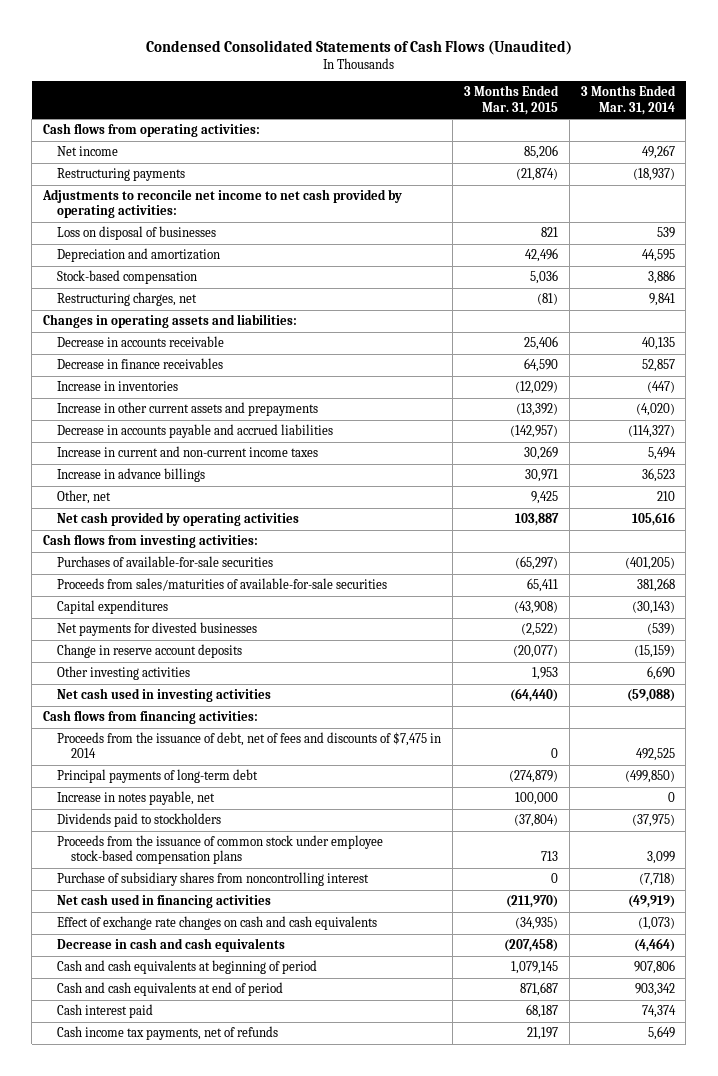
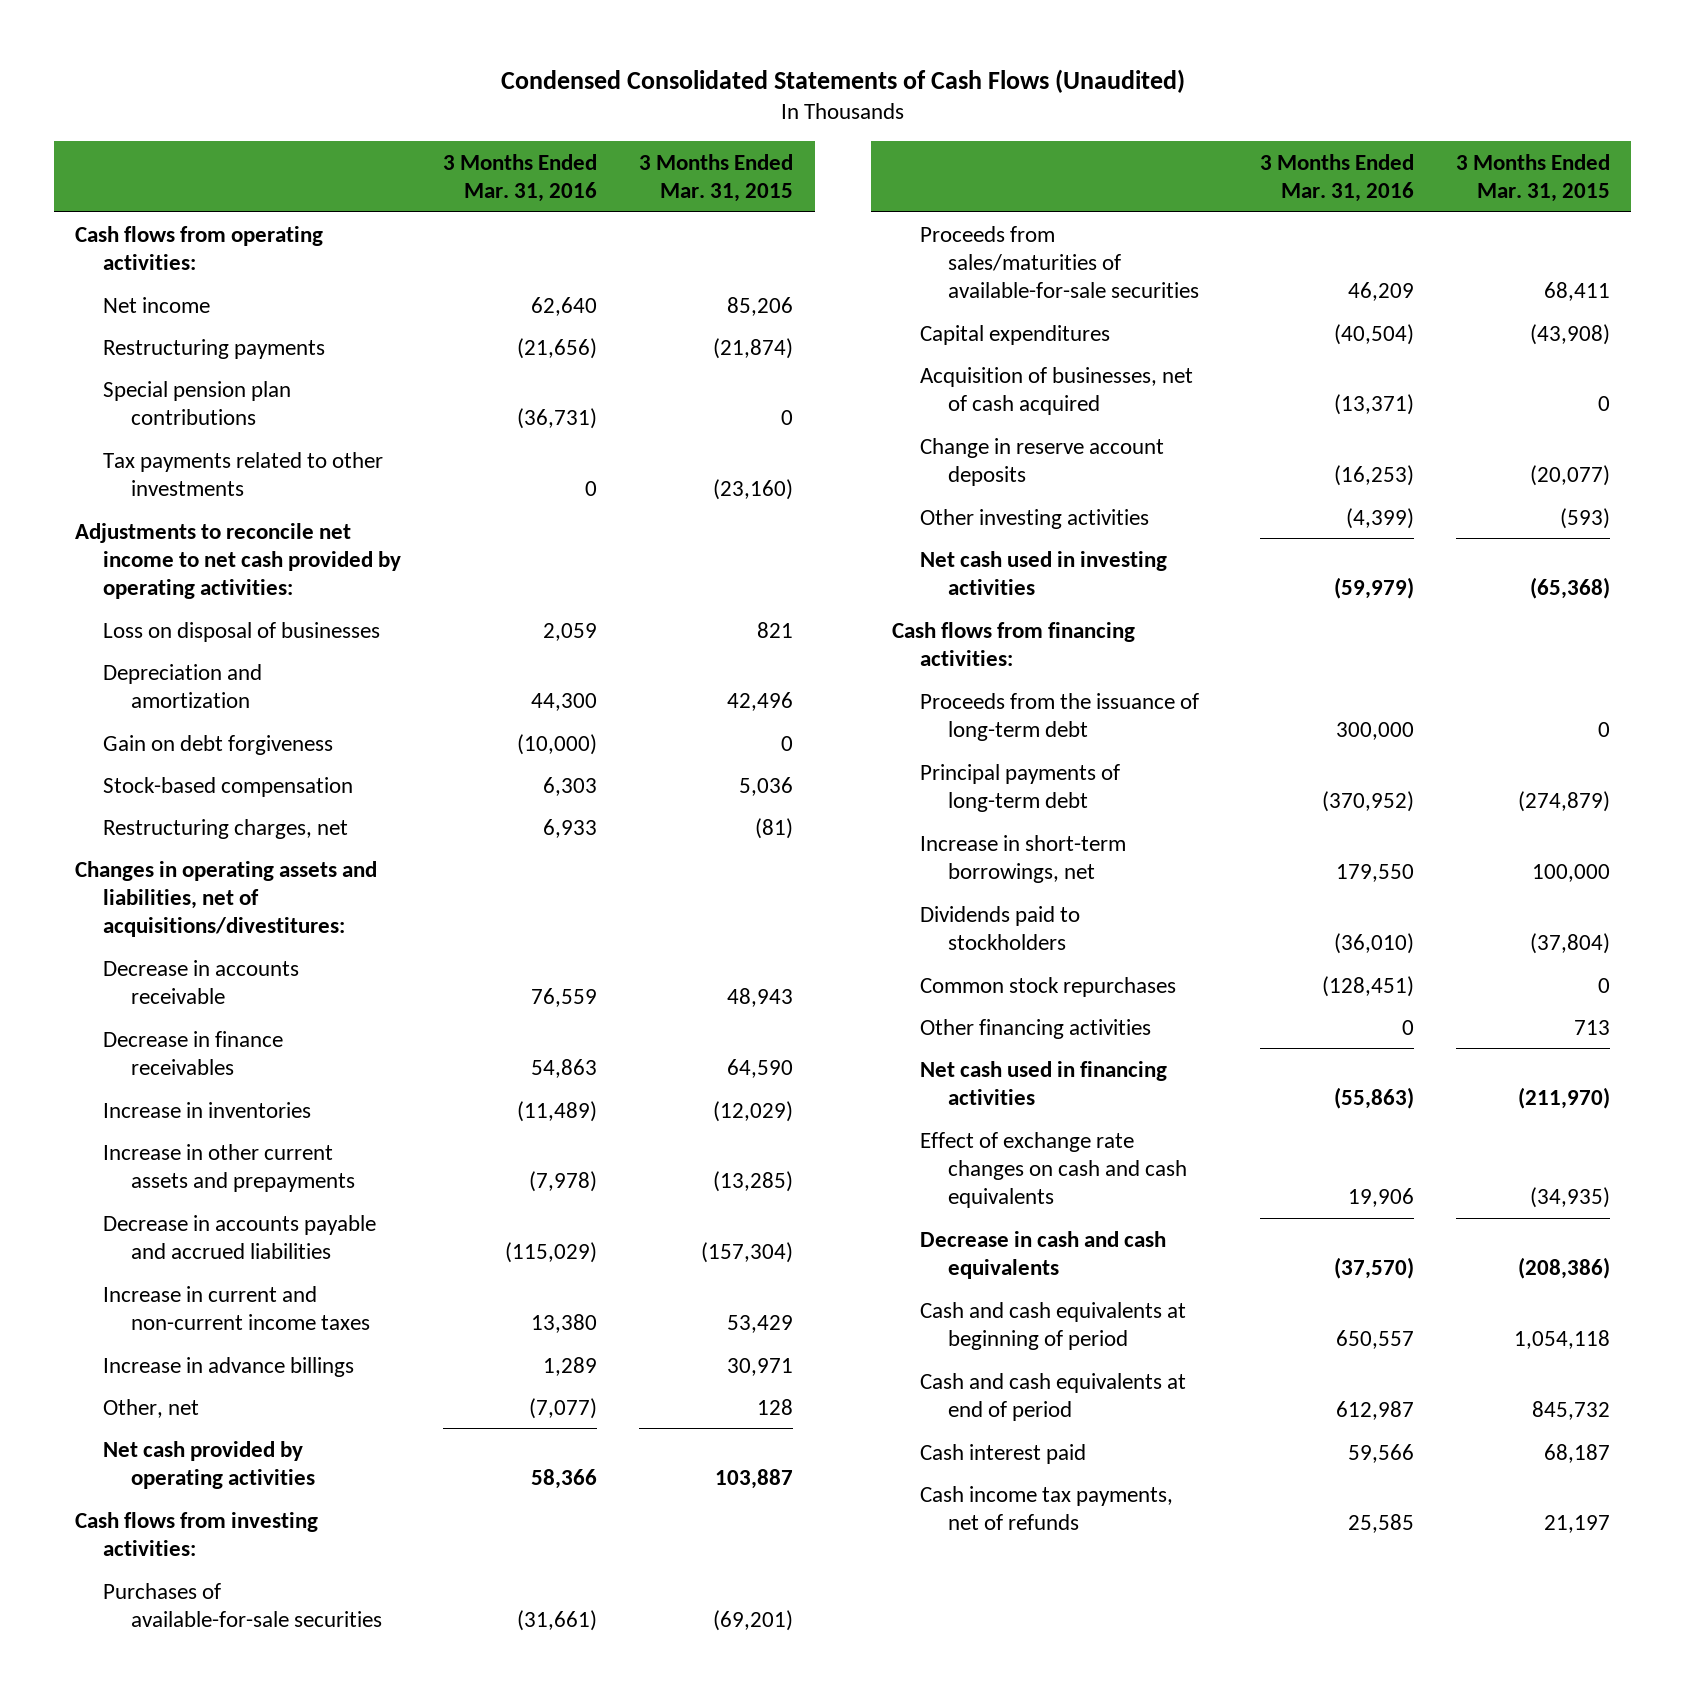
[580,85,676,115] 3 Months Ended Mar. 31, 2014 -> none
none -> [443,153,598,203] 3 Months Ended Mar. 31, 2016
none -> [102,380,291,425] Special pension plan contributions
none -> [102,451,383,496] Tax payments related to other investments
none -> [102,734,333,755] Gain on debt forgiveness
[43,314,298,329] Changes in operating assets and liabilities: -> [74,860,377,937] Changes in operating assets and liabilities, net of acquisitions/divestitures:
[523,336,558,351] 25,406 -> [727,987,794,1007] 48,943
[515,403,558,417] (13,392) -> [713,1170,794,1192] (13,285)
[509,425,558,439] (142,957) -> [701,1241,794,1263] (157,304)
[523,446,558,461] 30,269 -> [727,1314,794,1333] 53,429
[530,491,558,505] 9,425 -> [757,1398,794,1415] 128
[514,556,558,571] (65,297) -> [713,1609,794,1631] (69,201)
[526,578,558,593] 65,411 -> [1544,281,1611,301] 68,411
[57,622,258,637] Net payments for divested businesses -> none
none -> [919,366,1193,415] Acquisition of businesses, net of cash acquired
[531,667,558,681] 1,953 -> [1560,507,1611,529] (593)
[509,688,558,703] (64,440) -> [1530,576,1611,599] (65,368)
[57,732,442,759] Proceeds from the issuance of debt, net of fees and discounts of $7,475 in 2014 -> [919,692,1199,741] Proceeds from the issuance of long-term debt
[57,791,216,806] Increase in notes payable, net -> [919,834,1126,883] Increase in short-term borrowings, net
[57,872,370,887] Purchase of subsidiary shares from noncontrolling interest -> none
none -> [919,976,1176,997] Common stock repurchases
[57,835,384,865] Proceeds from the issuance of common stock under employee stock-based compensation plans -> [919,1018,1151,1039] Other financing activities
[503,939,558,953] (207,458) -> [1518,1256,1611,1279] (208,386)
[510,961,558,975] 1,079,145 -> [1514,1329,1611,1349] 1,054,118
[519,982,558,997] 871,687 -> [1532,1400,1611,1420] 845,732

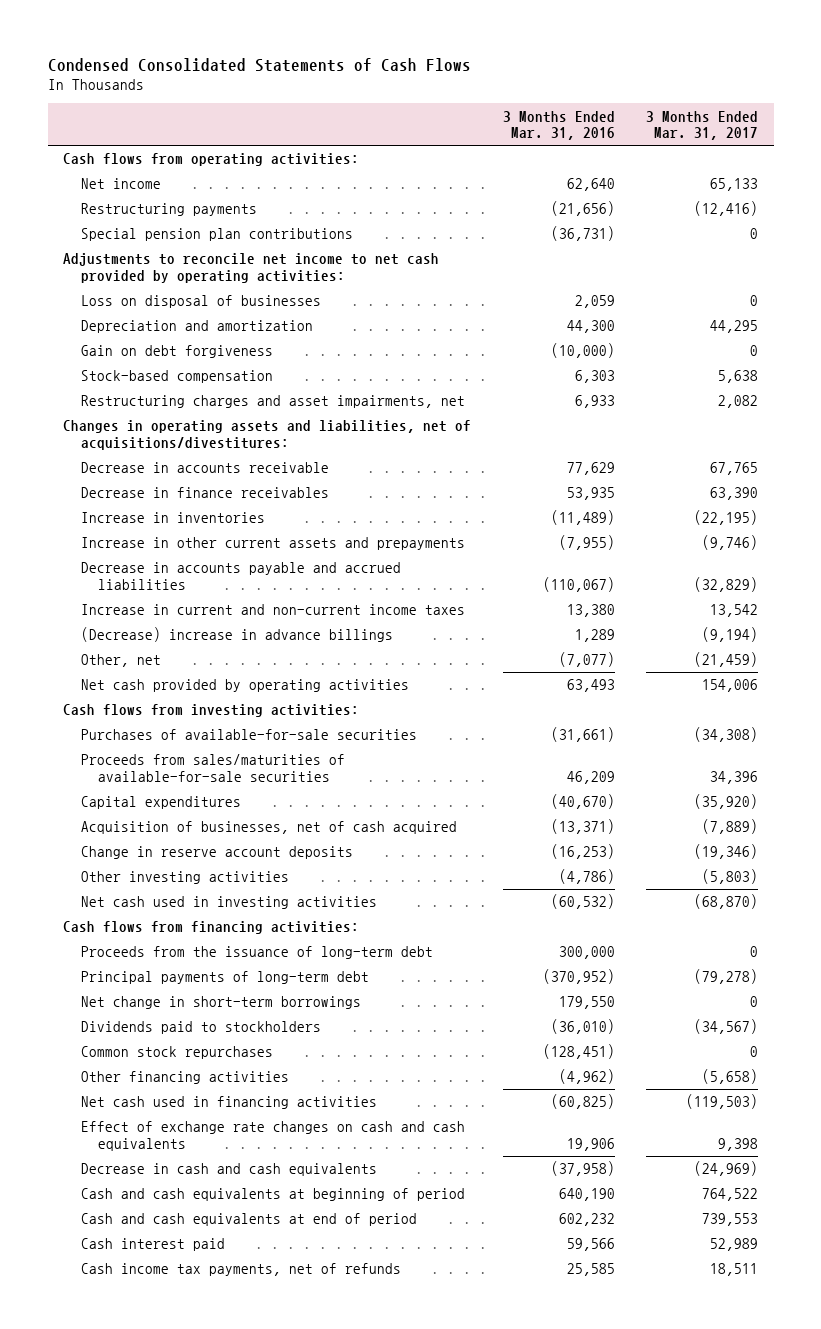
[500,68,1185,93] Condensed Consolidated Statements of Cash Flows (Unaudited) -> [47,57,471,72] Condensed Consolidated Statements of Cash Flows
[639,153,794,203] 3 Months Ended Mar. 31, 2015 -> none
none -> [646,110,759,141] 3 Months Ended Mar. 31, 2017
[102,451,383,496] Tax payments related to other investments -> none
[102,818,348,839] Restructuring charges, net -> [80,395,465,409] Restructuring charges and asset impairments, net
[531,987,598,1007] 76,559 -> [566,462,615,476] 77,629
[531,1058,598,1078] 54,863 -> [566,487,615,501] 53,935
[529,1170,598,1192] (7,978) -> [558,535,615,551] (7,955)
[505,1241,598,1263] (115,029) -> [542,576,615,592] (110,067)
[102,1356,354,1377] Increase in advance billings -> [80,627,393,643] (Decrease) increase in advance billings
[531,1468,598,1489] 58,366 -> [566,679,615,693] 63,493
[1334,323,1415,345] (40,504) -> [550,794,615,810] (40,670)
[1346,507,1415,529] (4,399) -> [558,869,615,885] (4,786)
[1334,576,1415,599] (59,979) -> [550,894,615,910] (60,532)
[919,834,1126,883] Increase in short-term borrowings, net -> [80,996,361,1010] Net change in short-term borrowings
[1402,1019,1415,1035] 0 -> [558,1069,615,1085] (4,962)
[1334,1086,1415,1109] (55,863) -> [550,1094,615,1110] (60,825)
[1334,1256,1415,1279] (37,570) -> [550,1161,615,1177] (37,958)
[1336,1329,1415,1349] 650,557 -> [558,1188,615,1202] 640,190
[1336,1400,1415,1420] 612,987 -> [558,1213,615,1227] 602,232

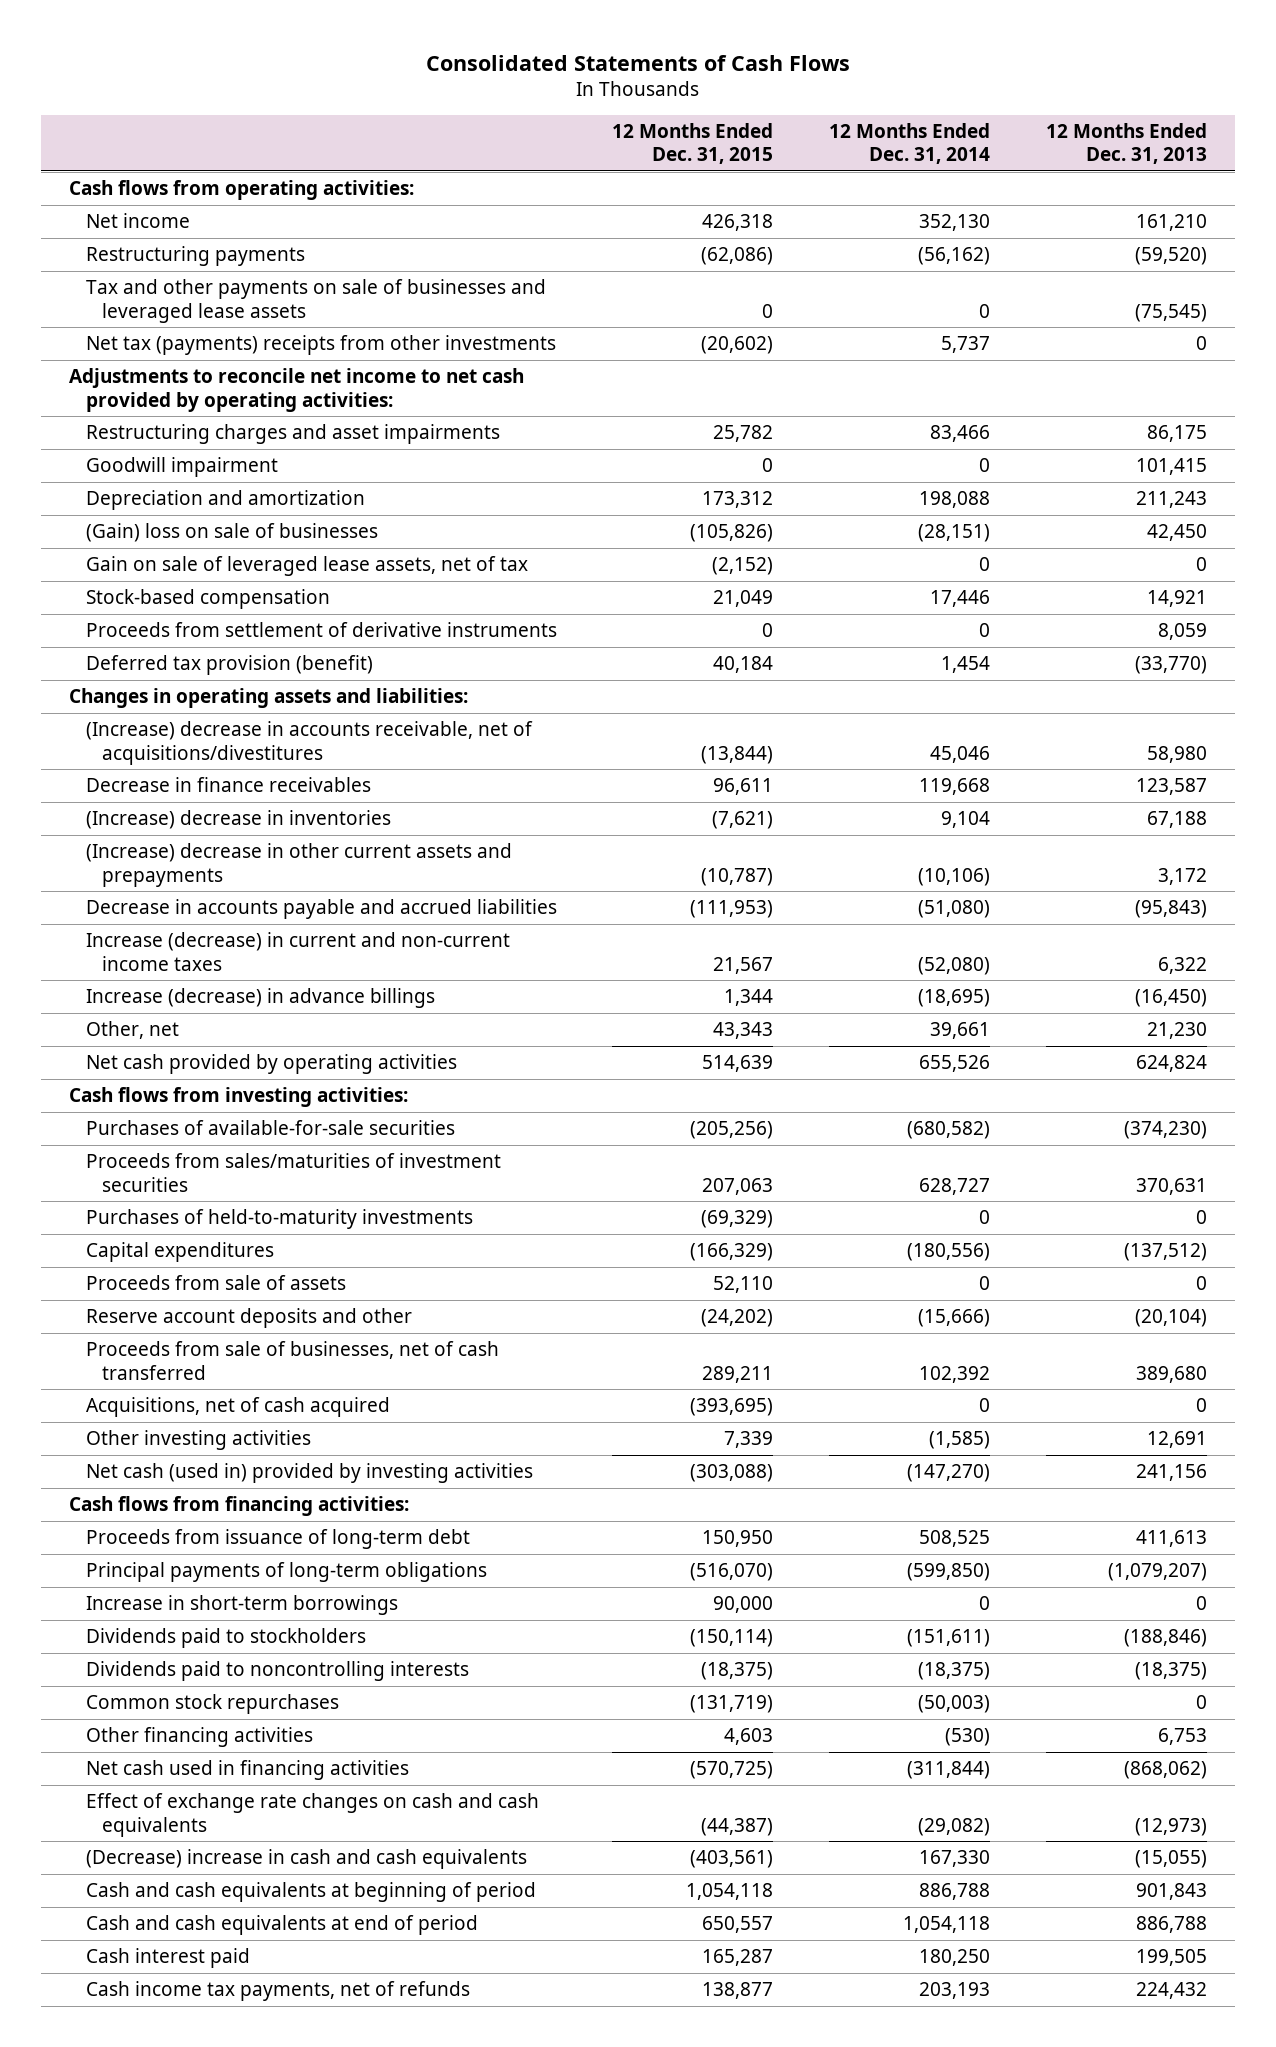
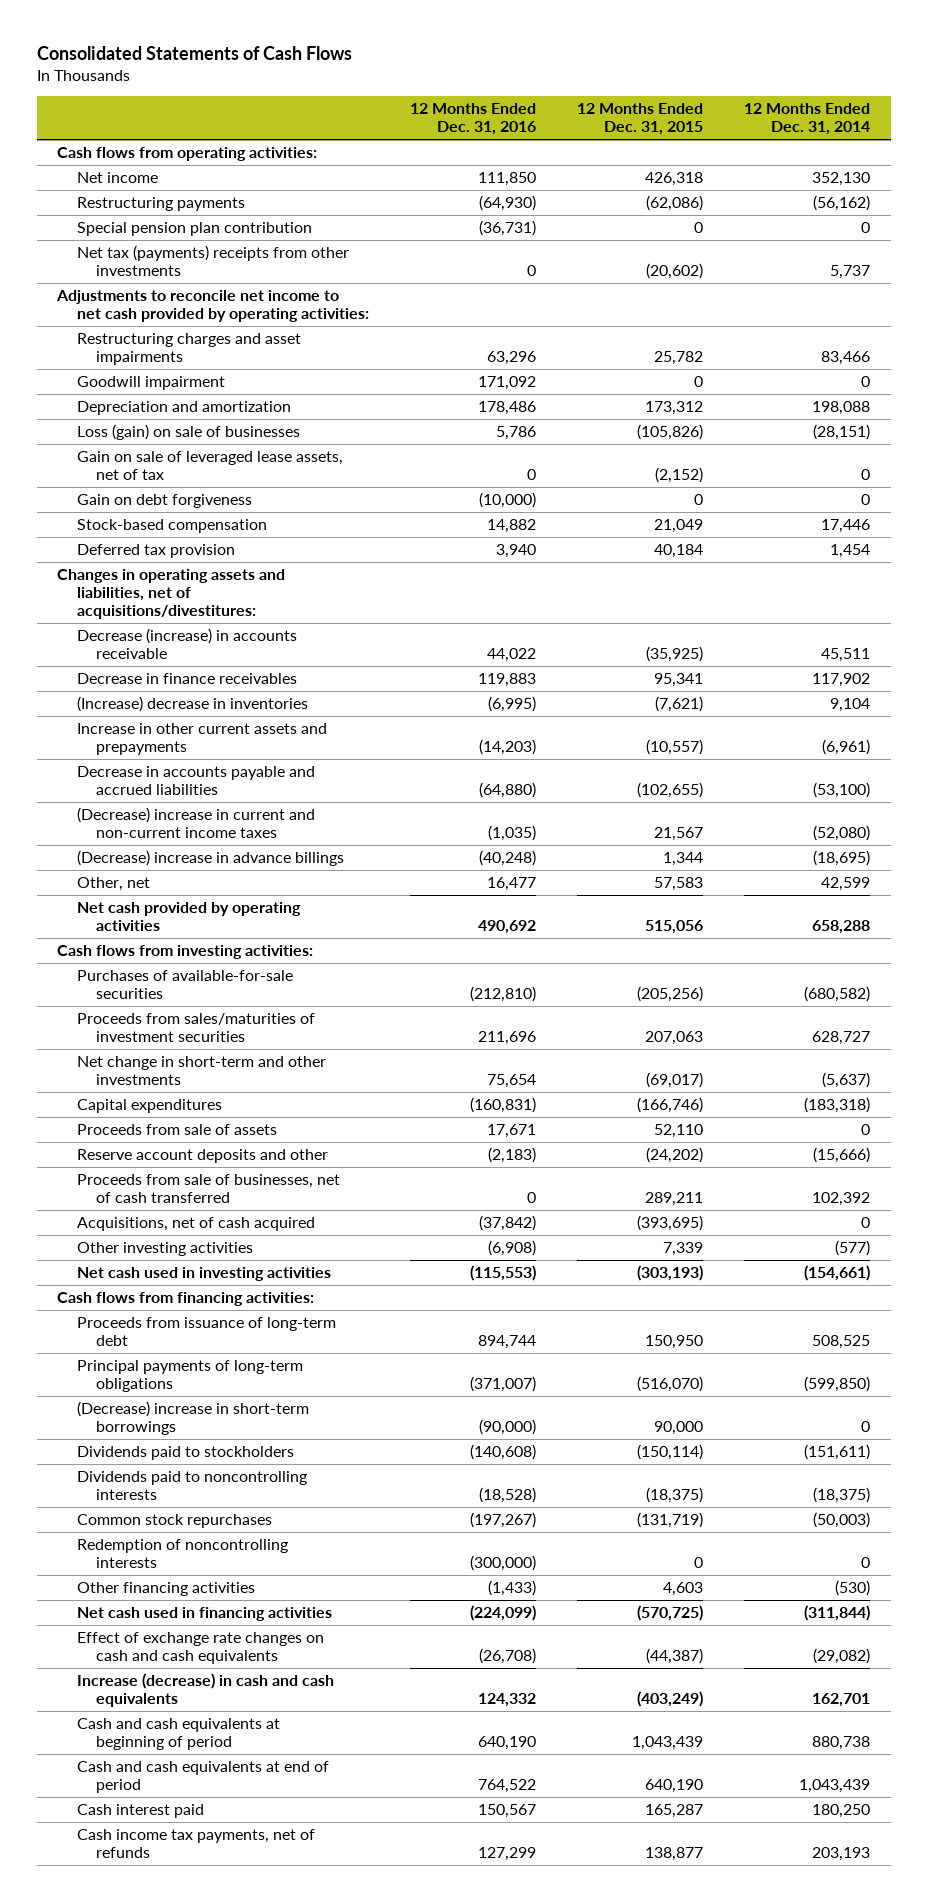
[1045,122,1207,165] 12 Months Ended Dec. 31, 2013 -> none
none -> [409,103,536,136] 12 Months Ended Dec. 31, 2016
[85,279,546,323] Tax and other payments on sale of businesses and leveraged lease assets -> none
none -> [76,222,312,237] Special pension plan contribution
[85,523,378,543] (Gain) loss on sale of businesses -> [76,424,300,441] Loss (gain) on sale of businesses
none -> [76,494,252,509] Gain on debt forgiveness
[85,622,557,638] Proceeds from settlement of derivative instruments -> none
[85,655,373,676] Deferred tax provision (benefit) -> [76,544,235,559] Deferred tax provision
[69,688,469,709] Changes in operating assets and liabilities: -> [57,569,286,620] Changes in operating assets and liabilities, net of acquisitions/divestitures:
[85,721,533,765] (Increase) decrease in accounts receivable, net of acquisitions/divestitures -> [76,628,297,660] Decrease (increase) in accounts receivable
[701,745,774,764] (13,844) -> [646,646,704,663] (35,925)
[930,745,991,763] 45,046 -> [821,648,871,663] 45,511
[713,778,774,796] 96,611 -> [654,673,704,688] 95,341
[919,778,991,796] 119,668 -> [812,673,871,688] 117,902
[85,843,512,887] (Increase) decrease in other current assets and prepayments -> [76,723,327,756] Increase in other current assets and prepayments
[701,867,774,886] (10,787) -> [646,739,704,756] (10,557)
[918,867,991,886] (10,106) -> [822,739,871,756] (6,961)
[690,900,774,919] (111,953) -> [637,782,704,799] (102,655)
[918,900,991,919] (51,080) -> [813,782,871,799] (53,100)
[85,932,510,971] Increase (decrease) in current and non-current income taxes -> [76,807,315,839] (Decrease) increase in current and non-current income taxes
[85,988,435,1009] Increase (decrease) in advance billings -> [76,850,344,867] (Decrease) increase in advance billings
[713,1022,774,1040] 43,343 -> [654,877,704,892] 57,583
[930,1022,991,1040] 39,661 -> [821,877,871,892] 42,599
[702,1055,774,1073] 514,639 -> [645,920,704,935] 515,056
[919,1055,991,1073] 655,526 -> [812,920,871,935] 658,288
[85,1209,473,1230] Purchases of held-to-maturity investments -> none
none -> [76,1056,326,1086] Net change in short-term and other investments
[690,1243,774,1262] (166,329) -> [637,1097,704,1114] (166,746)
[907,1243,991,1262] (180,556) -> [804,1097,871,1114] (183,318)
[929,1431,991,1450] (1,585) -> [835,1240,871,1257] (577)
[85,1463,533,1484] Net cash (used in) provided by investing activities -> [76,1267,331,1282] Net cash used in investing activities
[690,1464,774,1483] (303,088) -> [637,1265,704,1282] (303,193)
[907,1464,991,1483] (147,270) -> [804,1265,871,1282] (154,661)
[85,1595,398,1616] Increase in short-term borrowings -> [76,1401,309,1436] (Decrease) increase in short-term borrowings
none -> [76,1539,288,1569] Redemption of noncontrolling interests
[85,1849,527,1870] (Decrease) increase in cash and cash equivalents -> [76,1673,334,1708] Increase (decrease) in cash and cash equivalents
[690,1850,774,1869] (403,561) -> [637,1691,704,1708] (403,249)
[919,1850,991,1868] 167,330 -> [812,1693,871,1708] 162,701
[686,1883,774,1901] 1,054,118 -> [632,1736,704,1751] 1,043,439
[919,1883,991,1901] 886,788 -> [812,1736,871,1751] 880,738
[702,1916,774,1934] 650,557 -> [645,1779,704,1794] 640,190
[903,1916,991,1934] 1,054,118 -> [799,1779,871,1794] 1,043,439

